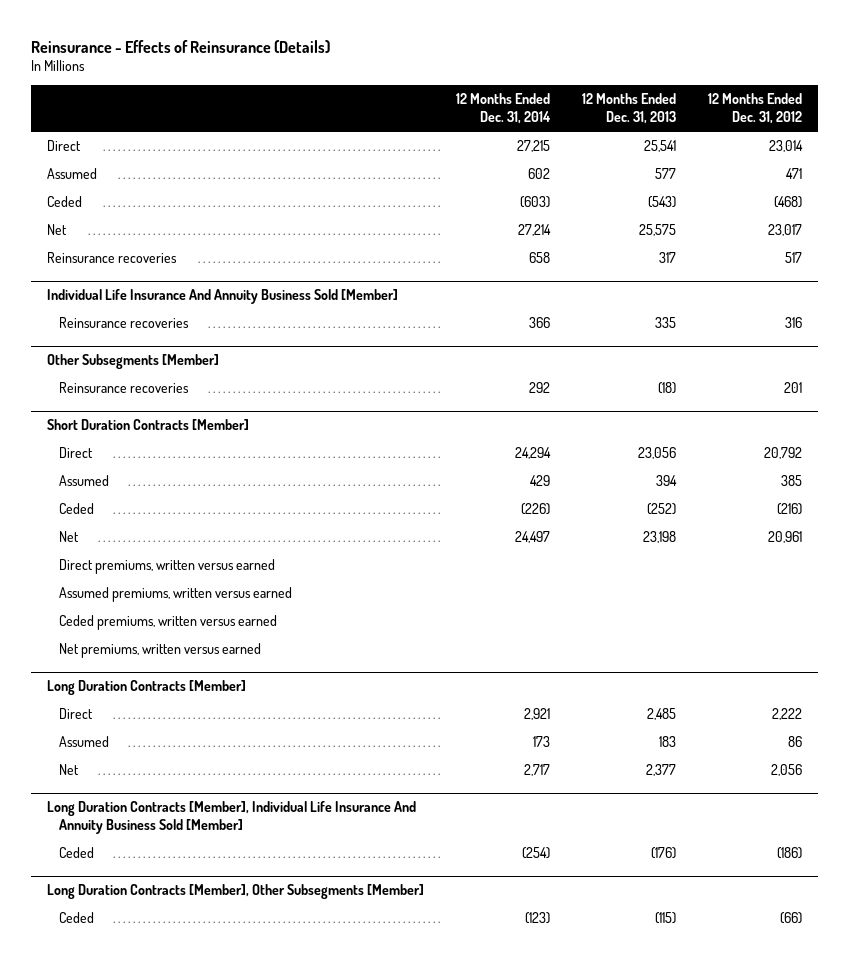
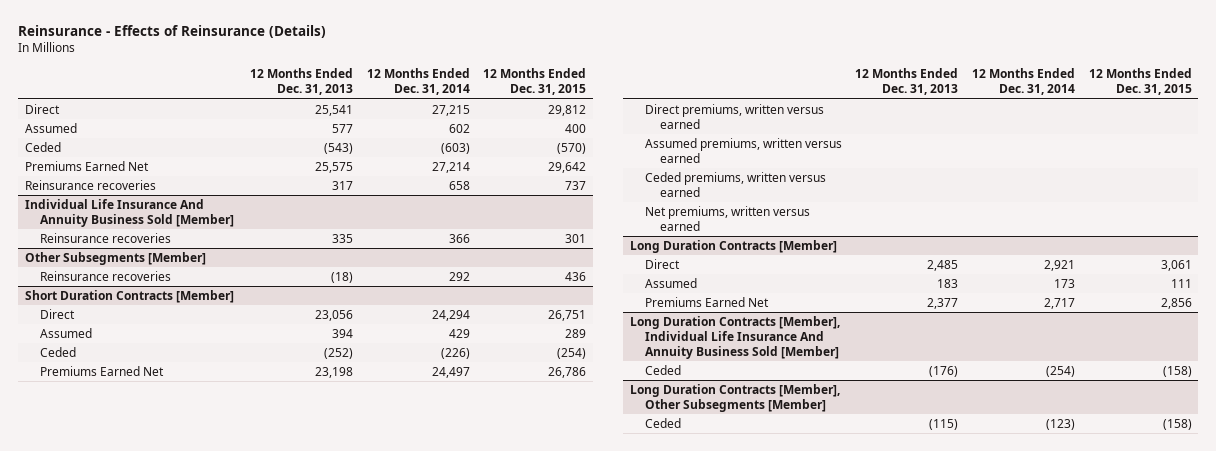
[708,93,803,125] 12 Months Ended Dec. 31, 2012 -> none
none -> [483,68,587,96] 12 Months Ended Dec. 31, 2015
[46,223,67,235] Net -> [24,160,149,171] Premiums Earned Net
[58,530,79,542] Net -> [39,365,164,376] Premiums Earned Net
[58,763,79,775] Net -> [644,296,769,307] Premiums Earned Net

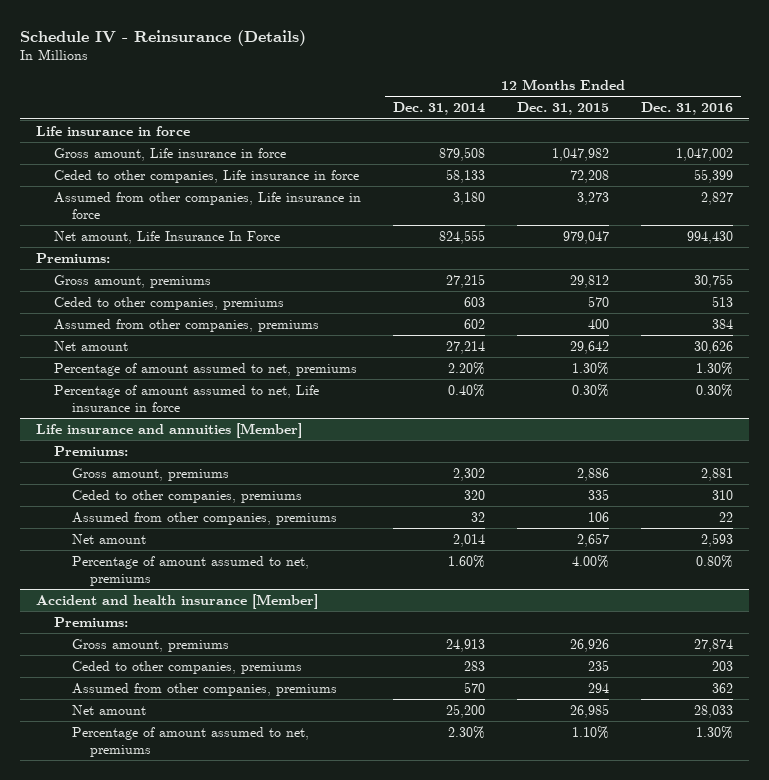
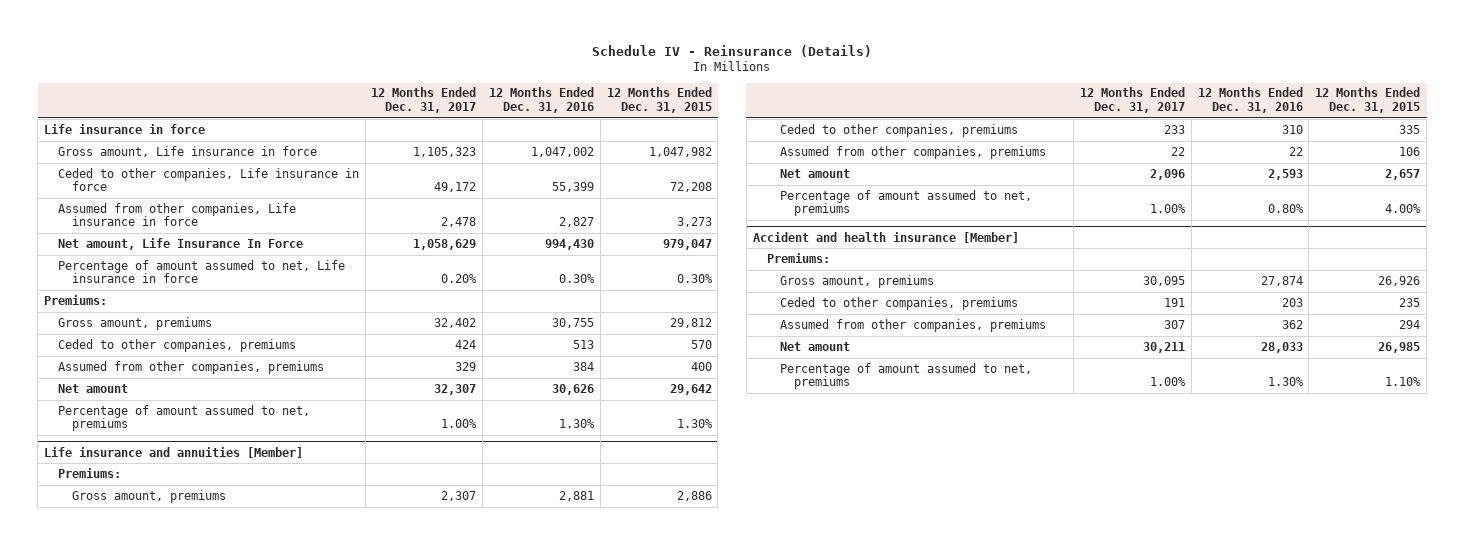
[393,102,486,116] Dec. 31, 2014 -> none
none -> [371,87,477,113] 12 Months Ended Dec. 31, 2017
[54,384,320,412] Percentage of amount assumed to net, Life insurance in force -> [57,259,345,284] Percentage of amount assumed to net, Life insurance in force

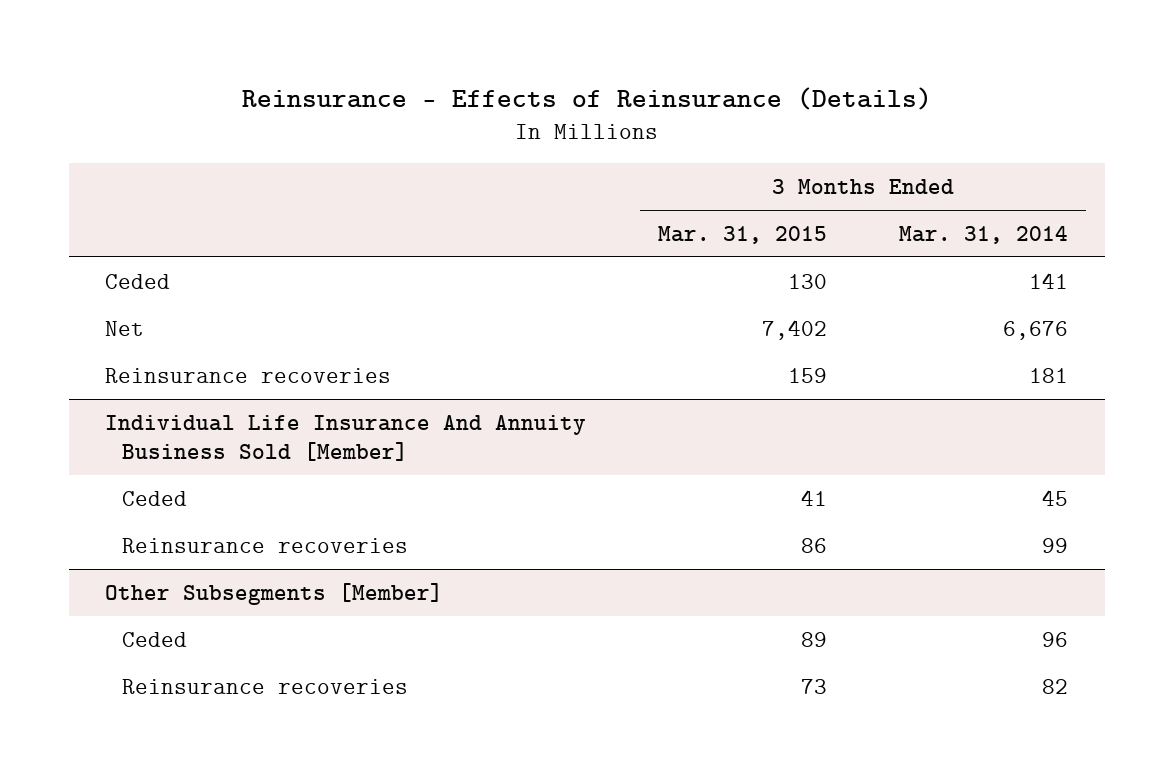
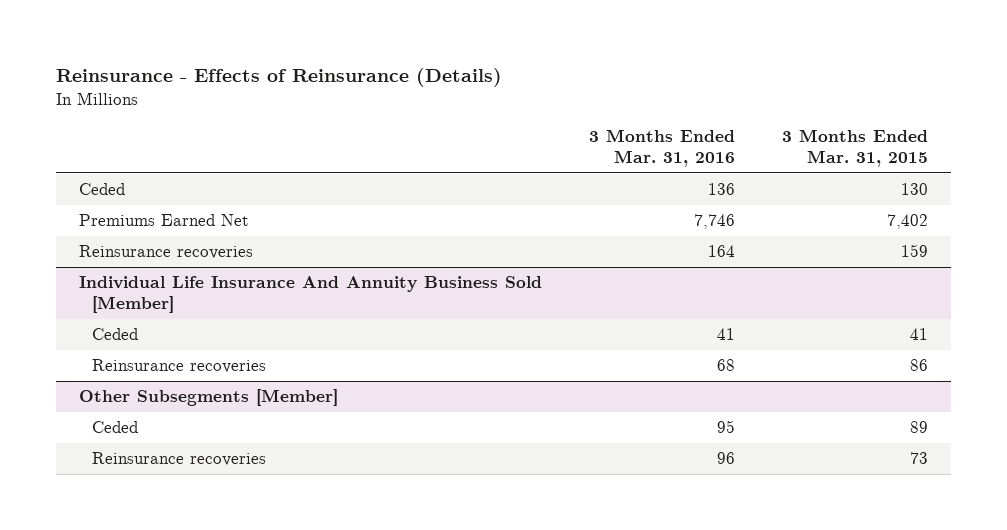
[899,225,1069,244] Mar. 31, 2014 -> none
none -> [588,129,735,168] 3 Months Ended Mar. 31, 2016
[105,320,145,336] Net -> [79,214,250,227] Premiums Earned Net

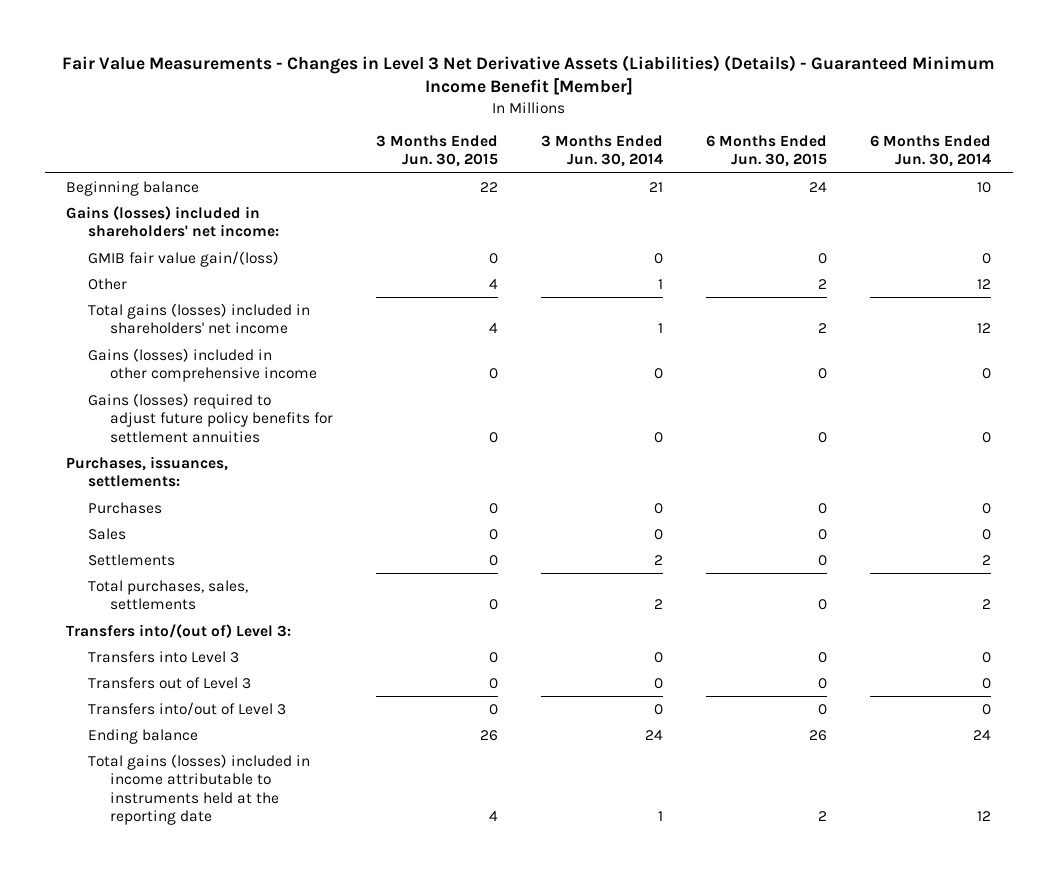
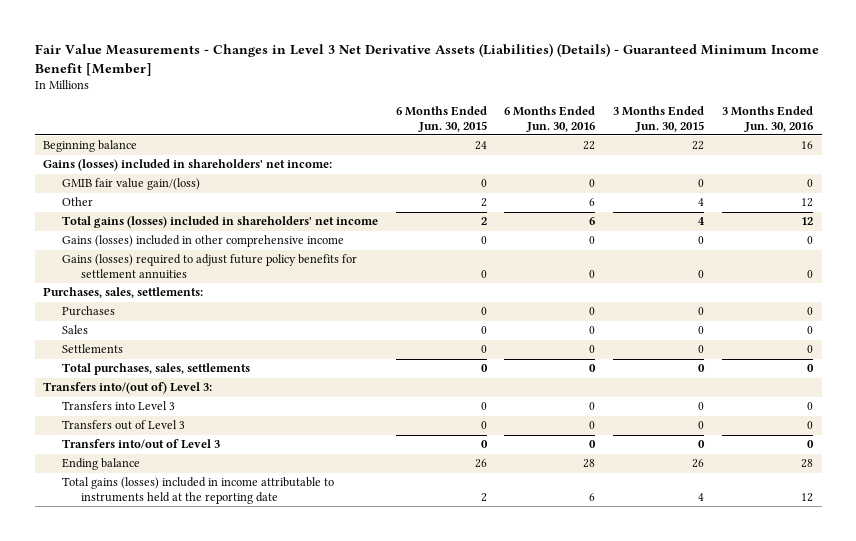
[541,135,664,168] 3 Months Ended Jun. 30, 2014 -> none
[870,135,992,168] 6 Months Ended Jun. 30, 2014 -> none
none -> [504,106,596,132] 6 Months Ended Jun. 30, 2016
none -> [721,106,813,132] 3 Months Ended Jun. 30, 2016
[66,455,229,488] Purchases, issuances, settlements: -> [43,287,204,299] Purchases, sales, settlements:

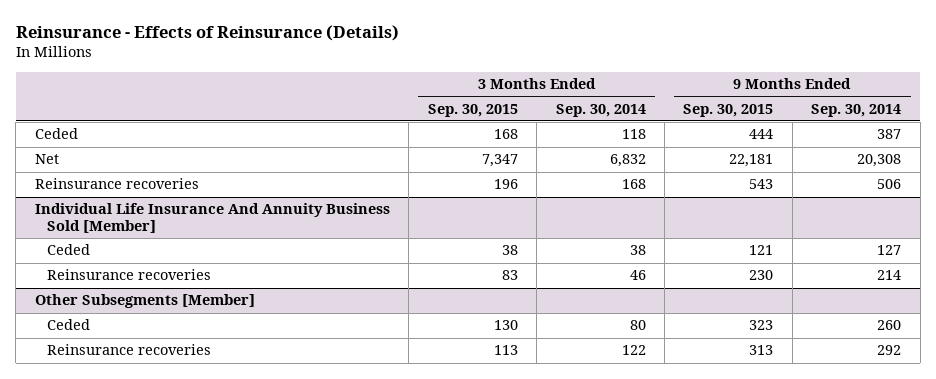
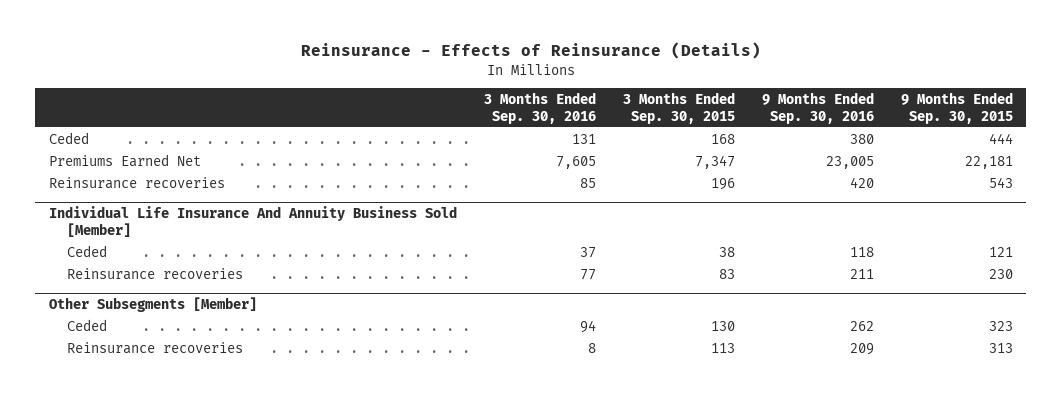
[555,103,646,117] Sep. 30, 2014 -> none
[811,103,902,117] Sep. 30, 2014 -> none
none -> [483,91,596,124] 3 Months Ended Sep. 30, 2016
none -> [761,91,874,124] 9 Months Ended Sep. 30, 2016
[34,154,59,165] Net -> [48,153,201,167] Premiums Earned Net

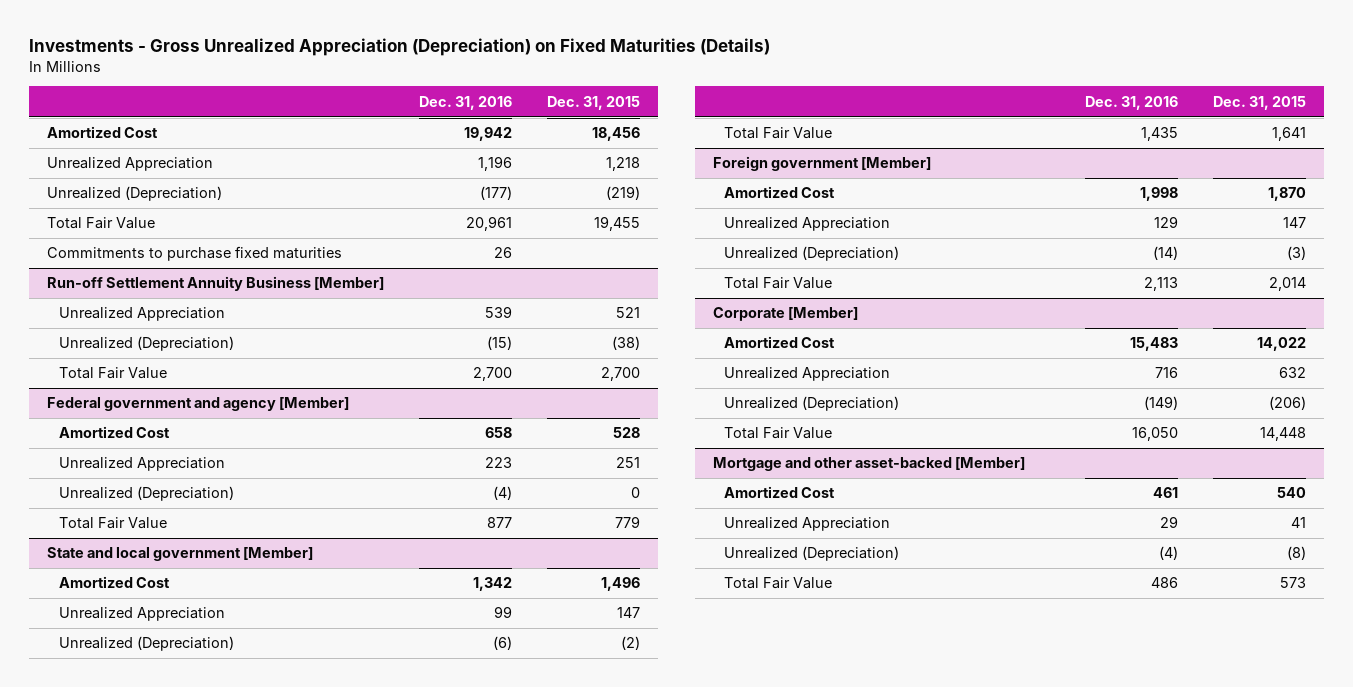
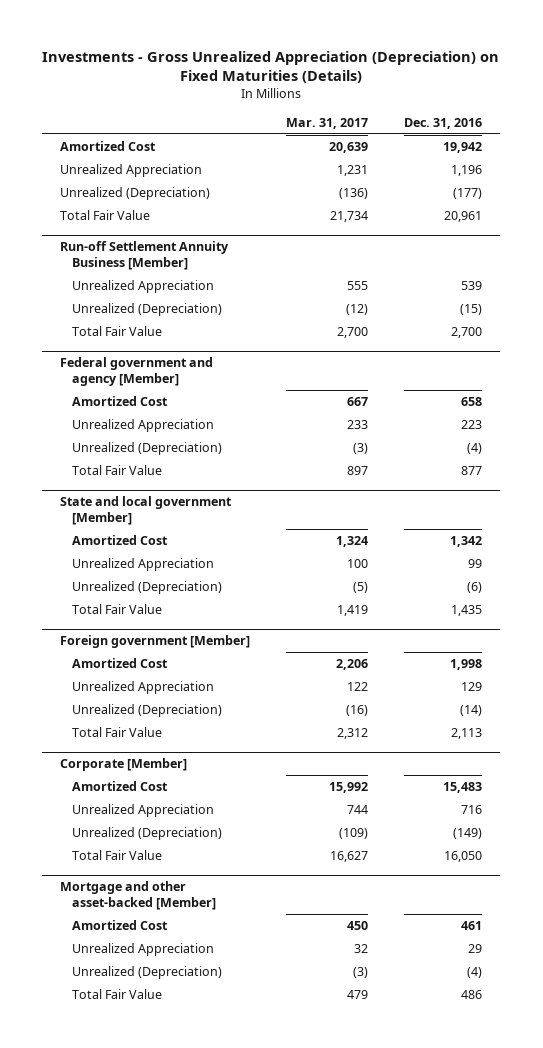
[547,95,641,110] Dec. 31, 2015 -> none
none -> [286,117,369,129] Mar. 31, 2017
[46,246,342,262] Commitments to purchase fixed maturities -> none

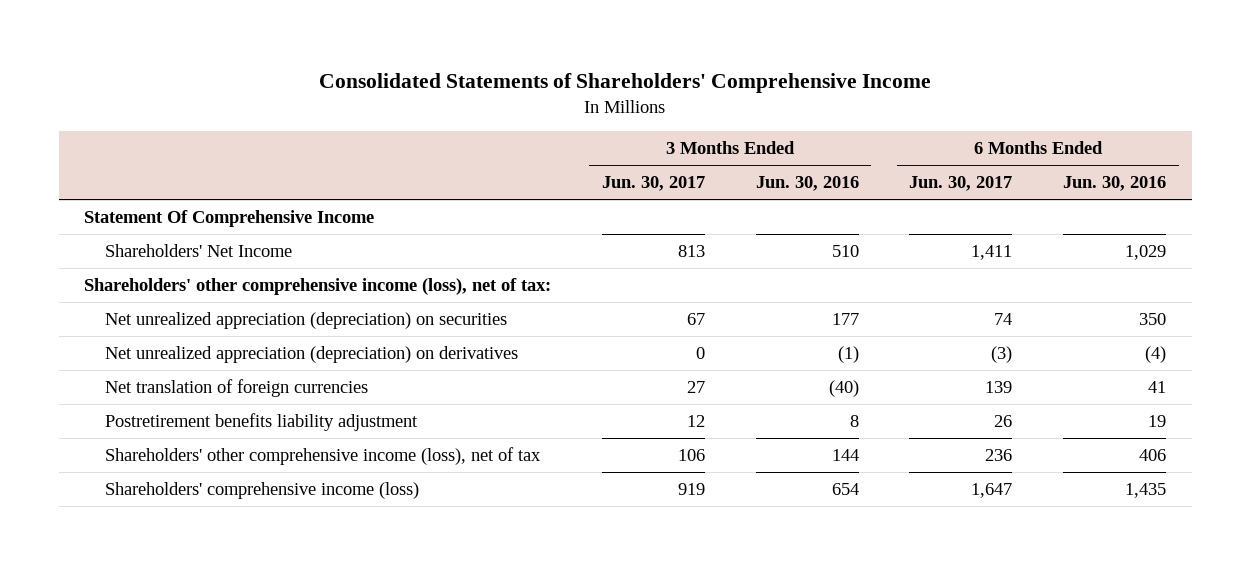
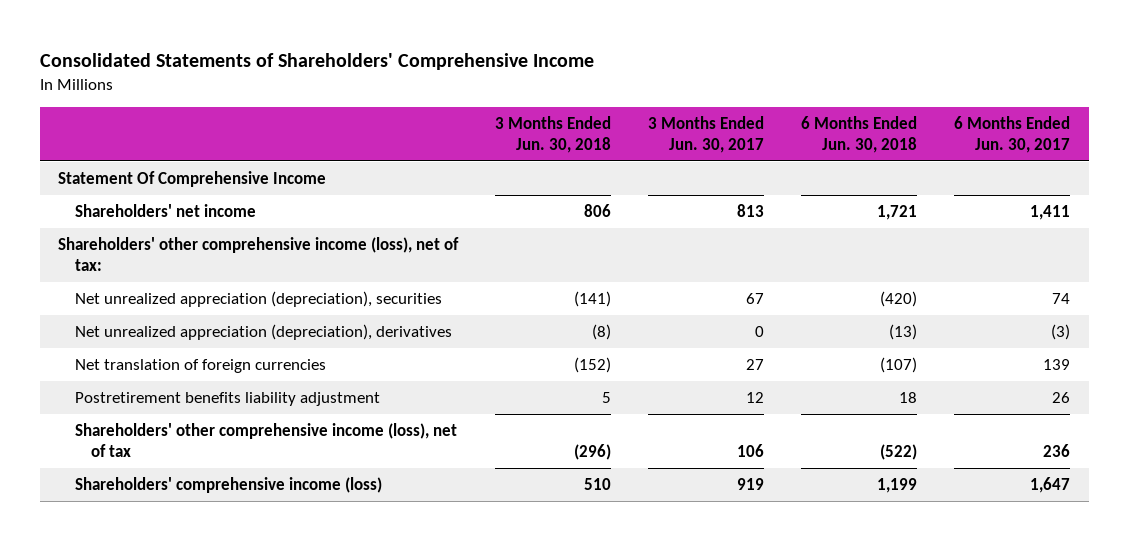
[755,176,859,192] Jun. 30, 2016 -> none
[1063,176,1167,192] Jun. 30, 2016 -> none
none -> [495,115,612,153] 3 Months Ended Jun. 30, 2018
none -> [801,115,918,153] 6 Months Ended Jun. 30, 2018
[105,244,293,258] Shareholders' Net Income -> [74,204,256,218] Shareholders' net income
[105,312,508,330] Net unrealized appreciation (depreciation) on securities -> [74,291,442,308] Net unrealized appreciation (depreciation), securities
[105,346,519,364] Net unrealized appreciation (depreciation) on derivatives -> [74,324,452,341] Net unrealized appreciation (depreciation), derivatives

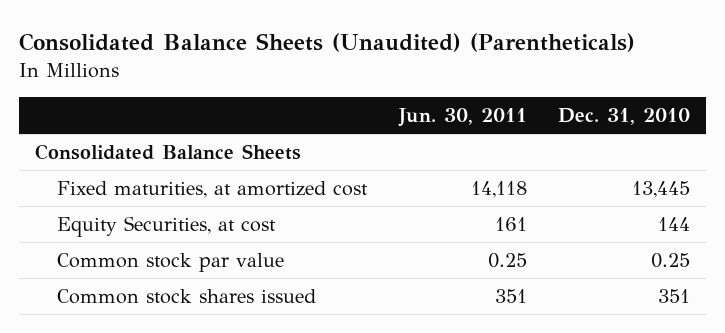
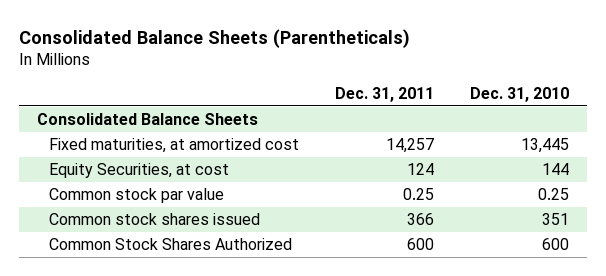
[19,33,636,53] Consolidated Balance Sheets (Unaudited) (Parentheticals) -> [19,28,411,48] Consolidated Balance Sheets (Parentheticals)
[397,108,527,128] Jun. 30, 2011 -> none
none -> [334,86,434,102] Dec. 31, 2011
none -> [48,238,292,251] Common Stock Shares Authorized

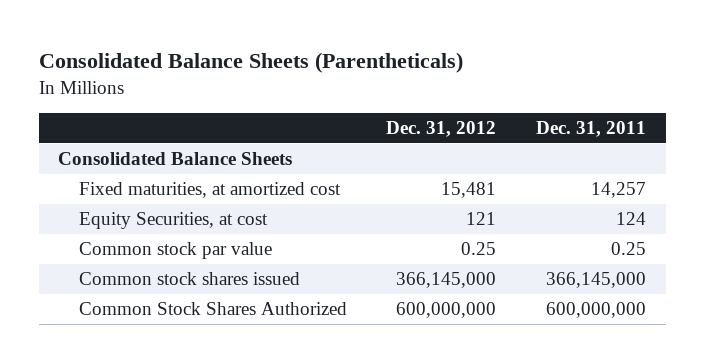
[469,86,569,102] Dec. 31, 2010 -> none
none -> [386,120,497,137] Dec. 31, 2012
[406,213,434,226] 366 -> [546,272,647,289] 366,145,000
[406,238,434,251] 600 -> [546,302,647,319] 600,000,000

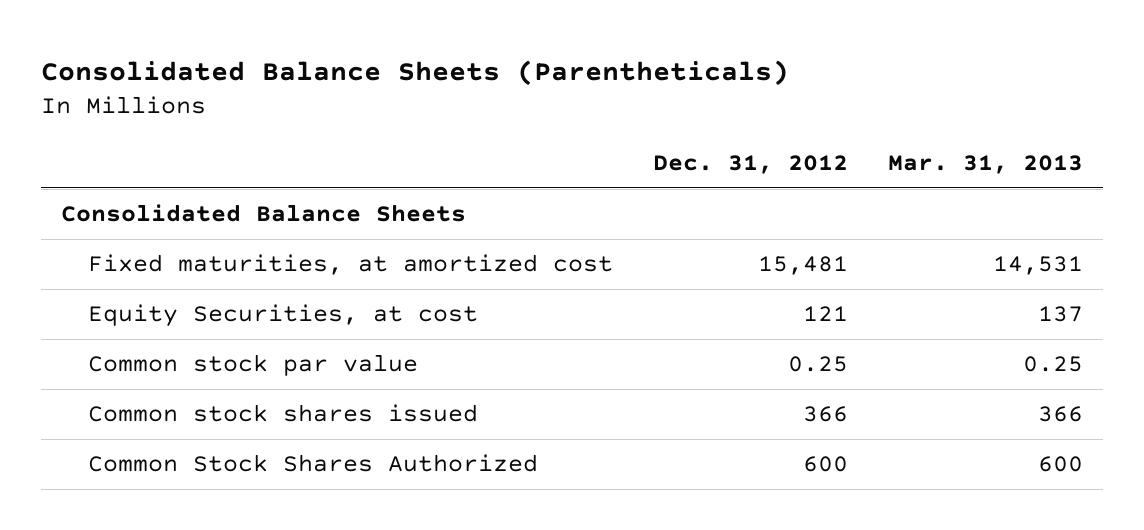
[536,120,647,137] Dec. 31, 2011 -> none
none -> [888,155,1084,175] Mar. 31, 2013
[396,272,497,289] 366,145,000 -> [802,406,848,423] 366
[396,302,497,319] 600,000,000 -> [802,456,848,473] 600

